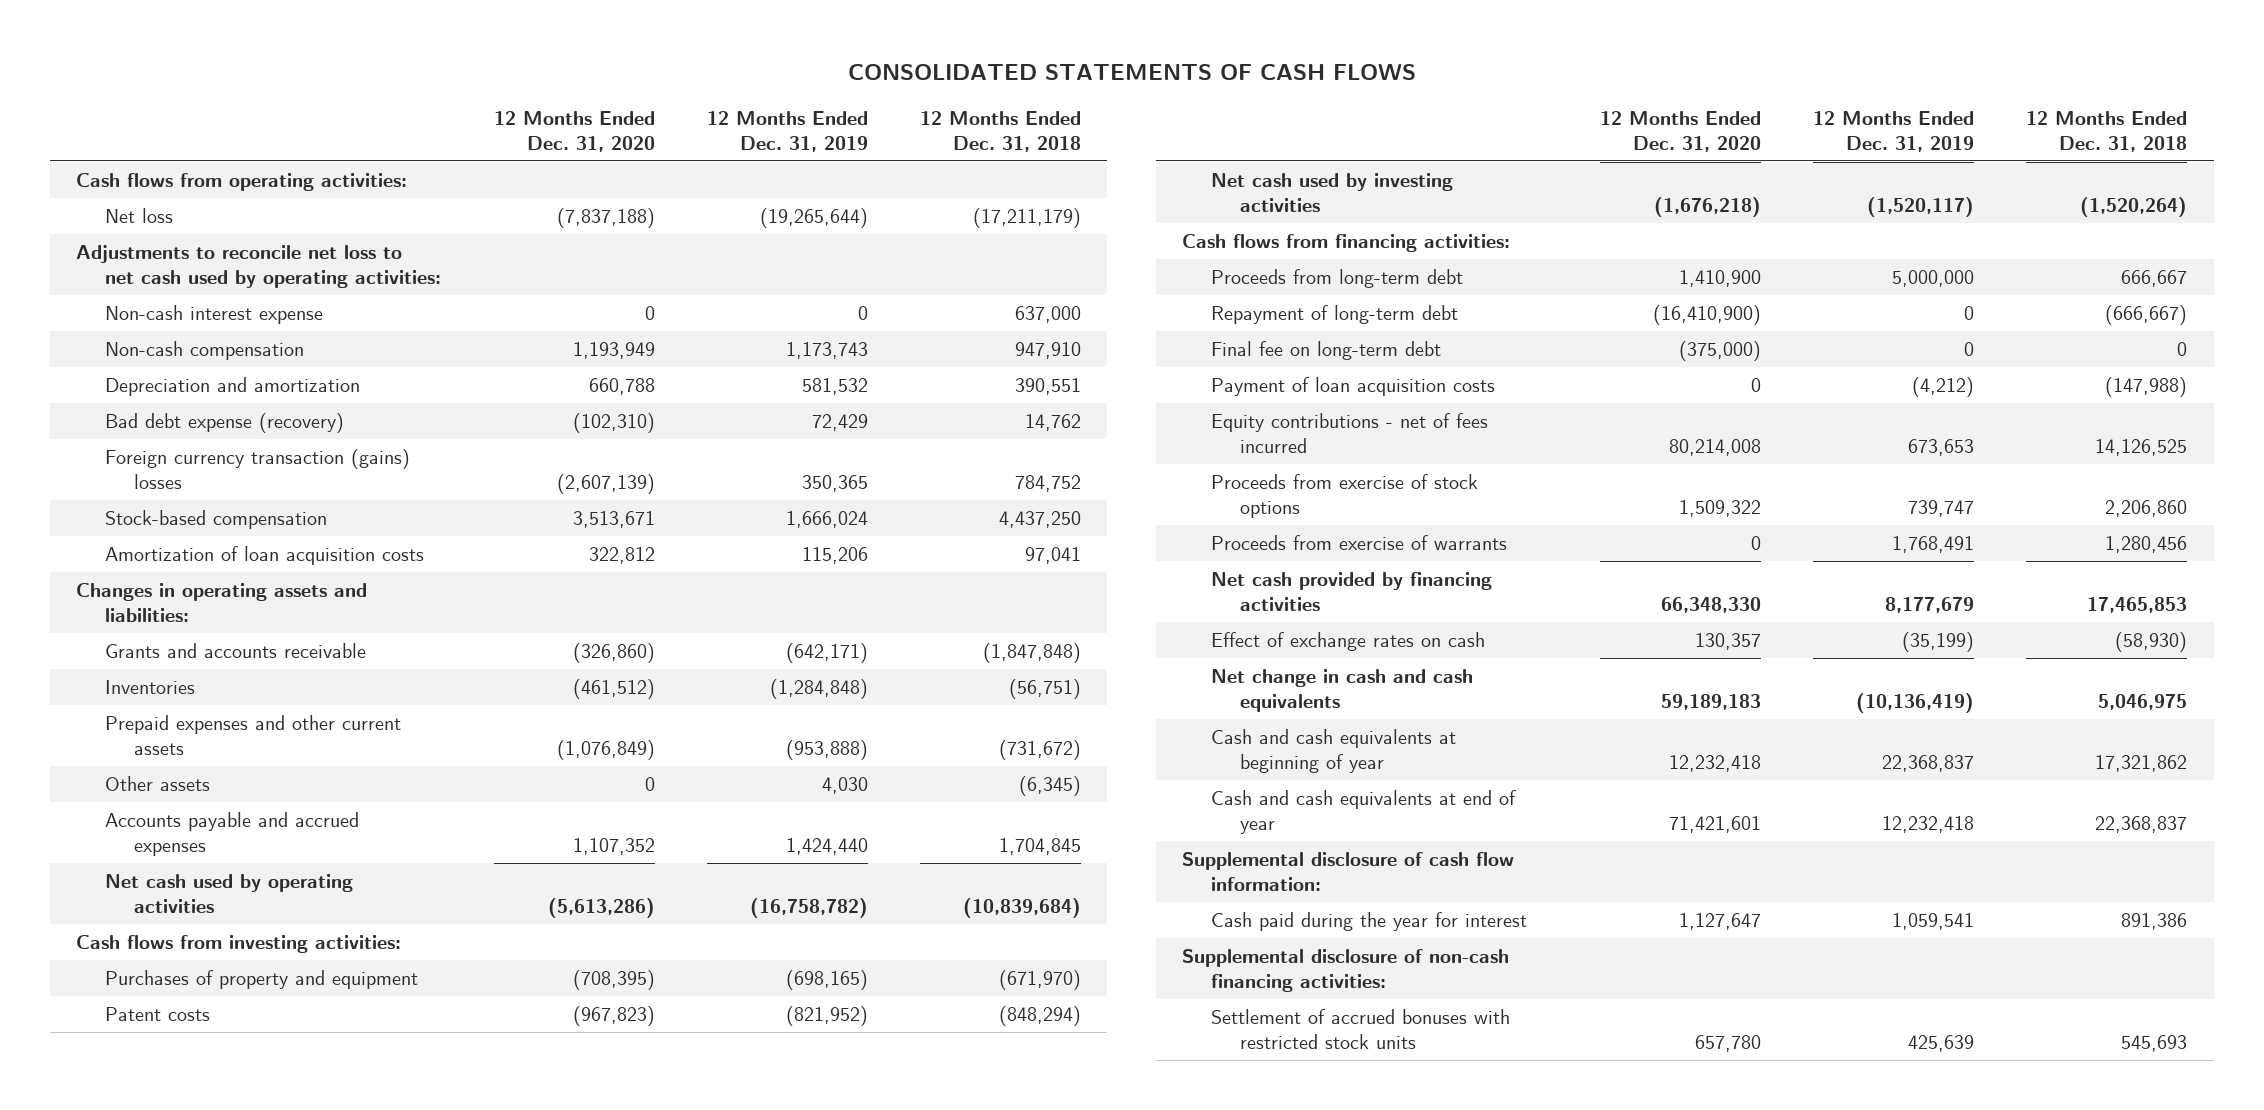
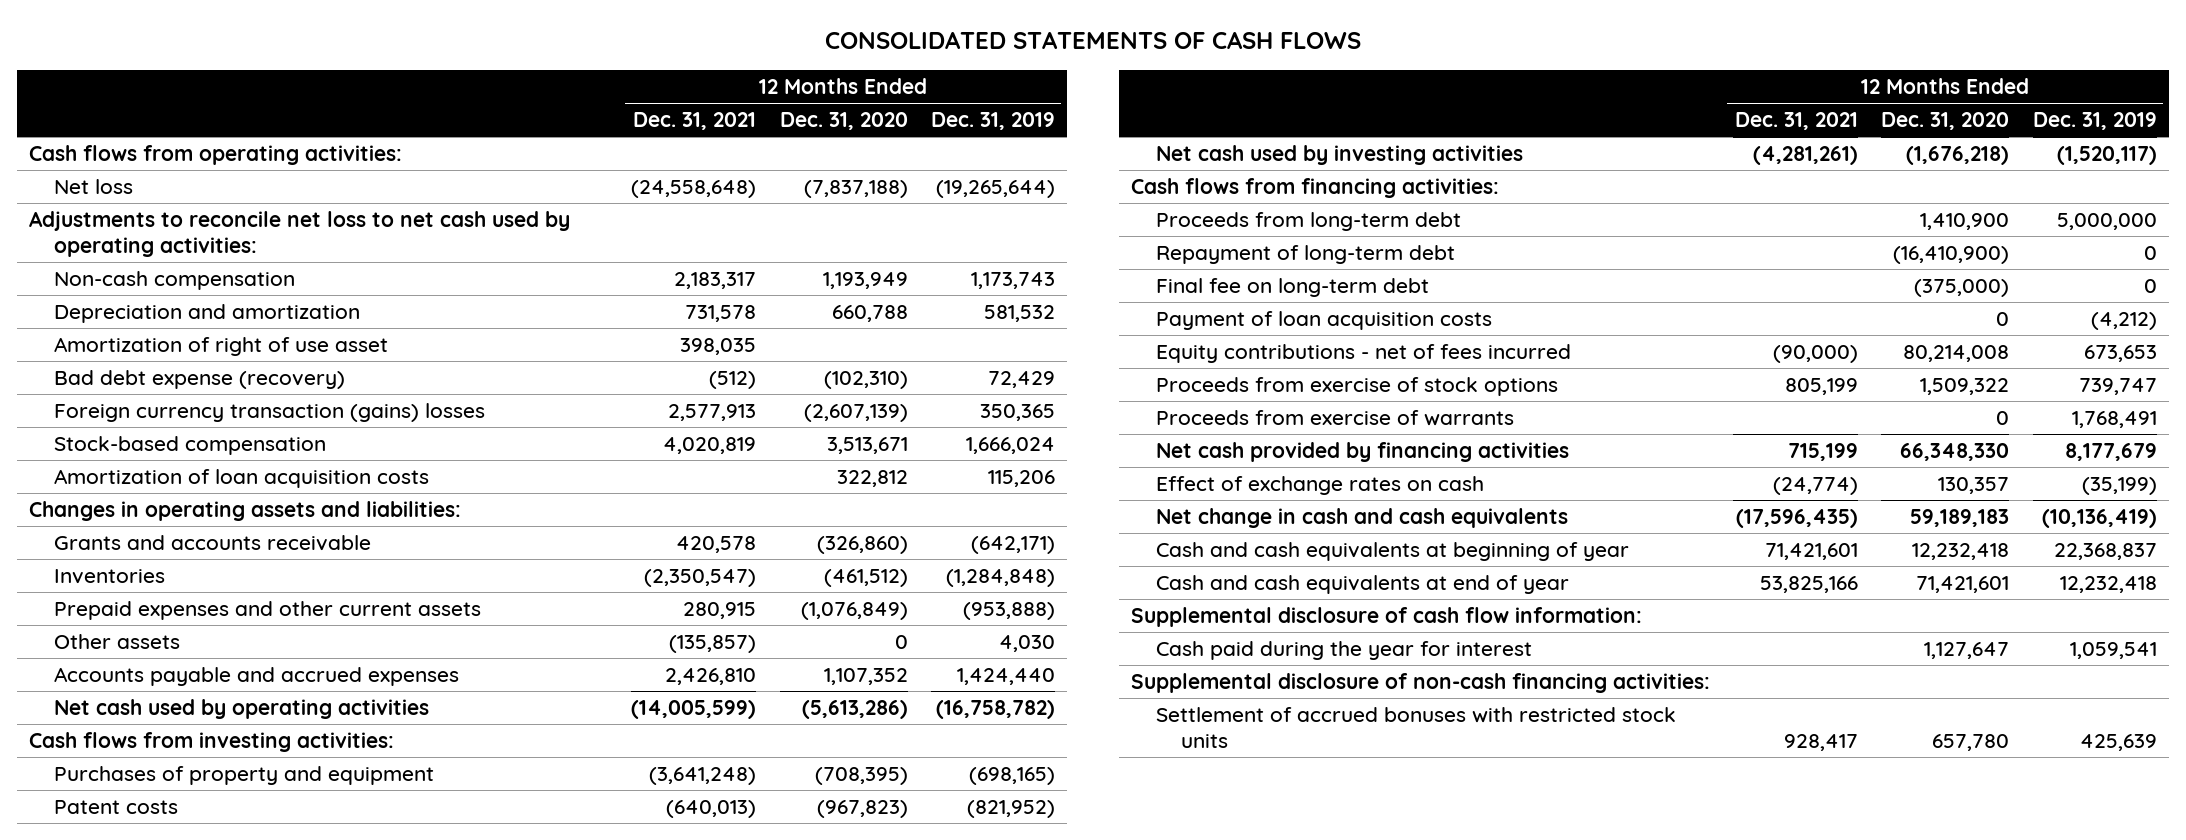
[920,110,1082,152] 12 Months Ended Dec. 31, 2018 -> none
none -> [633,112,757,131] Dec. 31, 2021
[105,304,324,324] Non-cash interest expense -> none
none -> [54,336,389,356] Amortization of right of use asset

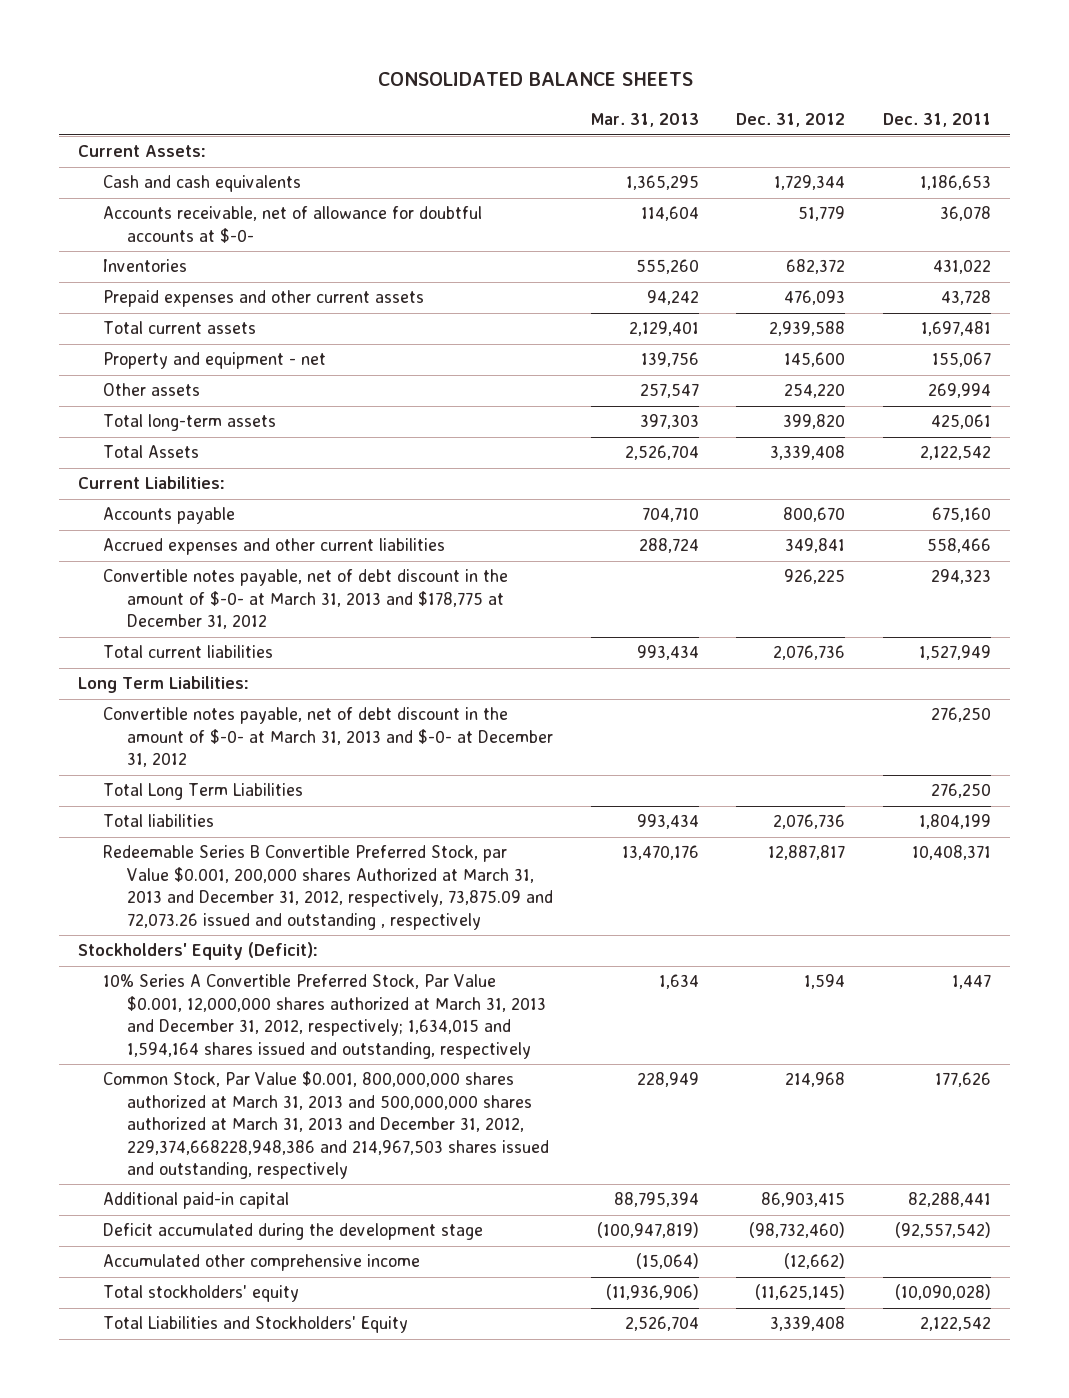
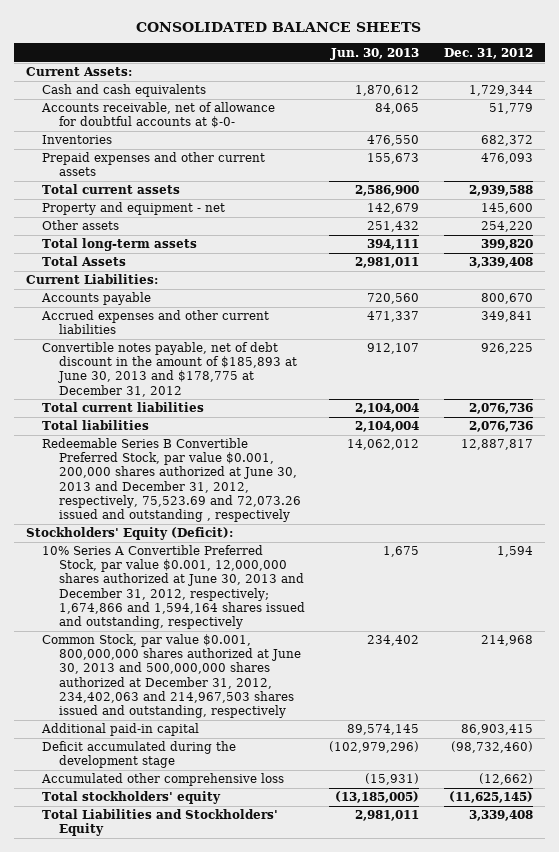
[590,113,699,128] Mar. 31, 2013 -> none
[882,113,991,128] Dec. 31, 2011 -> none
none -> [330,47,420,60] Jun. 30, 2013
[102,569,508,630] Convertible notes payable, net of debt discount in the amount of $-0- at March 31, 2013 and $178,775 at December 31, 2012 -> [42,342,297,397] Convertible notes payable, net of debt discount in the amount of $185,893 at June 30, 2013 and $178,775 at December 31, 2012
[78,676,250,694] Long Term Liabilities: -> none
[102,707,553,768] Convertible notes payable, net of debt discount in the amount of $-0- at March 31, 2013 and $-0- at December 31, 2012 -> none
[102,783,303,801] Total Long Term Liabilities -> none
[102,845,553,930] Redeemable Series B Convertible Preferred Stock, par Value $0.001, 200,000 shares Authorized at March 31, 2013 and December 31, 2012, respectively, 73,875.09 and 72,073.26 issued and outstanding , respectively -> [42,438,301,522] Redeemable Series B Convertible Preferred Stock, par value $0.001, 200,000 shares authorized at June 30, 2013 and December 31, 2012, respectively, 75,523.69 and 72,073.26 issued and outstanding , respectively
[102,974,546,1059] 10% Series A Convertible Preferred Stock, Par Value $0.001, 12,000,000 shares authorized at March 31, 2013 and December 31, 2012, respectively; 1,634,015 and 1,594,164 shares issued and outstanding, respectively -> [42,545,305,629] 10% Series A Convertible Preferred Stock, par value $0.001, 12,000,000 shares authorized at June 30, 2013 and December 31, 2012, respectively; 1,674,866 and 1,594,164 shares issued and outstanding, respectively
[102,1071,549,1179] Common Stock, Par Value $0.001, 800,000,000 shares authorized at March 31, 2013 and 500,000,000 shares authorized at March 31, 2013 and December 31, 2012, 229,374,668228,948,386 and 214,967,503 shares issued and outstanding, respectively -> [42,634,301,718] Common Stock, par value $0.001, 800,000,000 shares authorized at June 30, 2013 and 500,000,000 shares authorized at December 31, 2012, 234,402,063 and 214,967,503 shares issued and outstanding, respectively
[102,1254,420,1272] Accumulated other comprehensive income -> [41,773,285,787] Accumulated other comprehensive loss

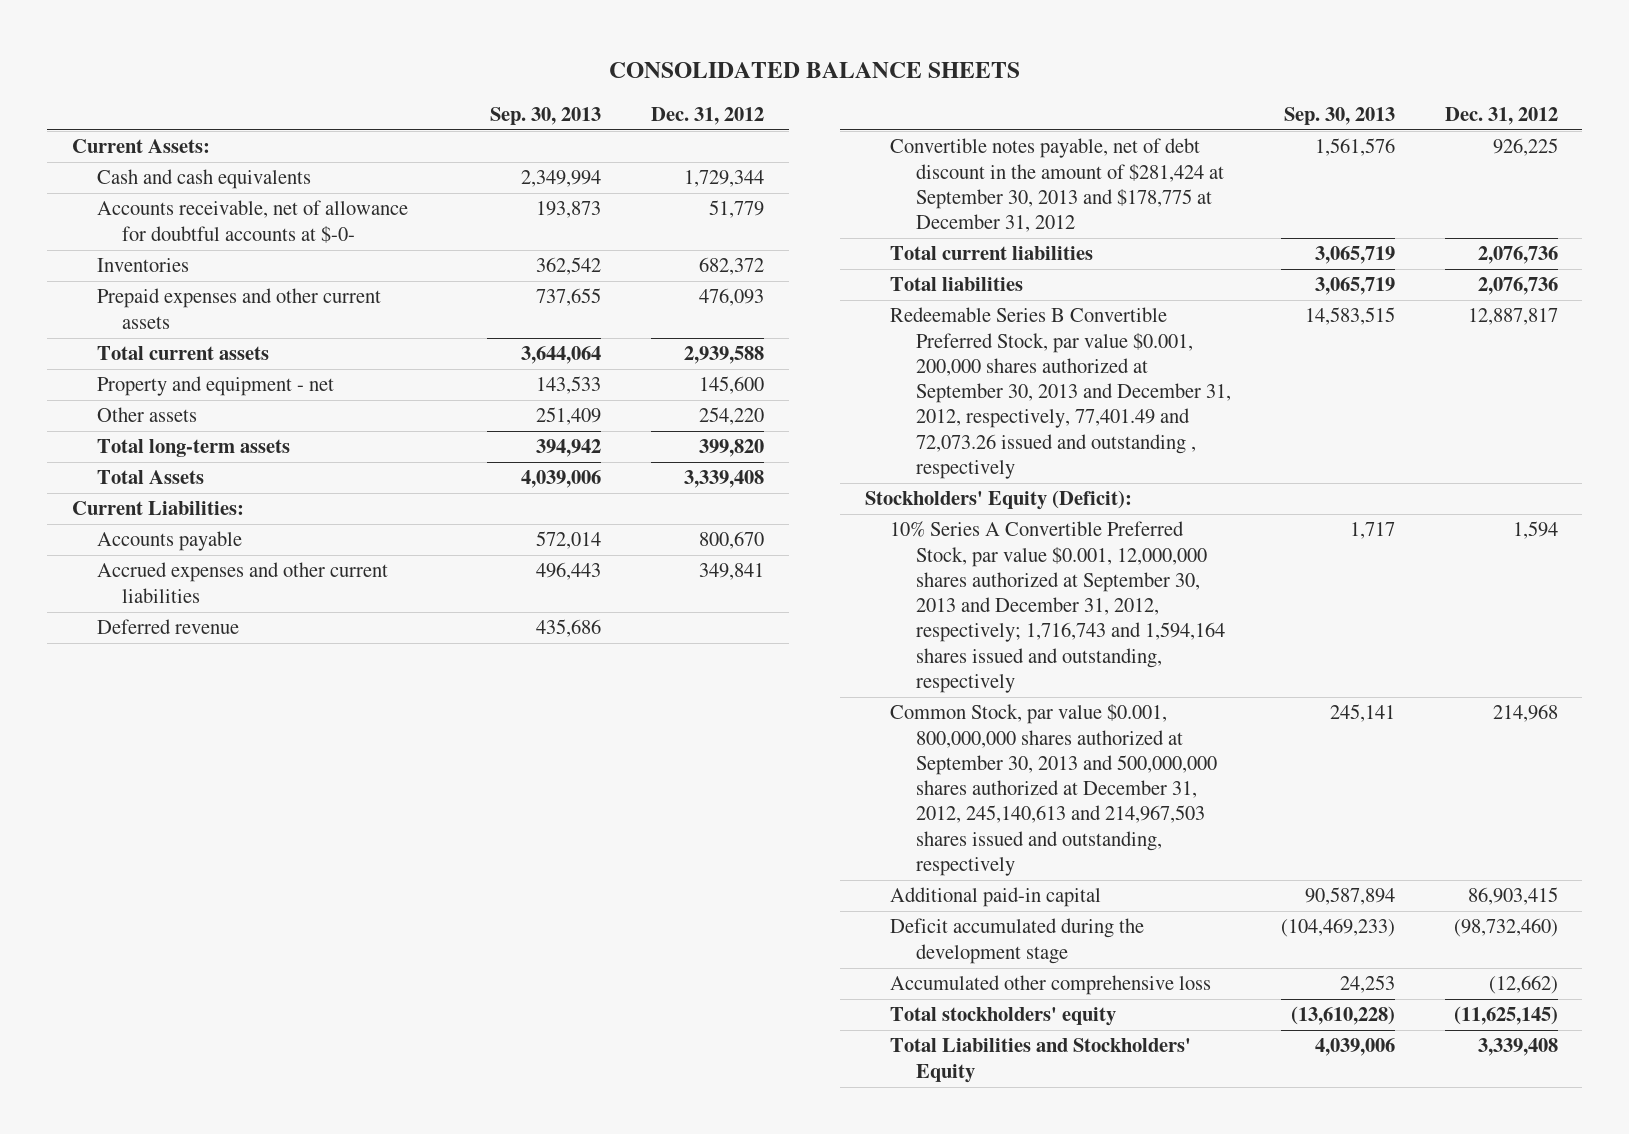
[330,47,420,60] Jun. 30, 2013 -> none
none -> [490,106,602,125] Sep. 30, 2013
none -> [97,619,240,635] Deferred revenue
[42,342,297,397] Convertible notes payable, net of debt discount in the amount of $185,893 at June 30, 2013 and $178,775 at December 31, 2012 -> [890,138,1224,233] Convertible notes payable, net of debt discount in the amount of $281,424 at September 30, 2013 and $178,775 at December 31, 2012
[42,438,301,522] Redeemable Series B Convertible Preferred Stock, par value $0.001, 200,000 shares authorized at June 30, 2013 and December 31, 2012, respectively, 75,523.69 and 72,073.26 issued and outstanding , respectively -> [890,307,1231,479] Redeemable Series B Convertible Preferred Stock, par value $0.001, 200,000 shares authorized at September 30, 2013 and December 31, 2012, respectively, 77,401.49 and 72,073.26 issued and outstanding , respectively
[42,545,305,629] 10% Series A Convertible Preferred Stock, par value $0.001, 12,000,000 shares authorized at June 30, 2013 and December 31, 2012, respectively; 1,674,866 and 1,594,164 shares issued and outstanding, respectively -> [890,521,1225,693] 10% Series A Convertible Preferred Stock, par value $0.001, 12,000,000 shares authorized at September 30, 2013 and December 31, 2012, respectively; 1,716,743 and 1,594,164 shares issued and outstanding, respectively
[42,634,301,718] Common Stock, par value $0.001, 800,000,000 shares authorized at June 30, 2013 and 500,000,000 shares authorized at December 31, 2012, 234,402,063 and 214,967,503 shares issued and outstanding, respectively -> [890,704,1217,876] Common Stock, par value $0.001, 800,000,000 shares authorized at September 30, 2013 and 500,000,000 shares authorized at December 31, 2012, 245,140,613 and 214,967,503 shares issued and outstanding, respectively

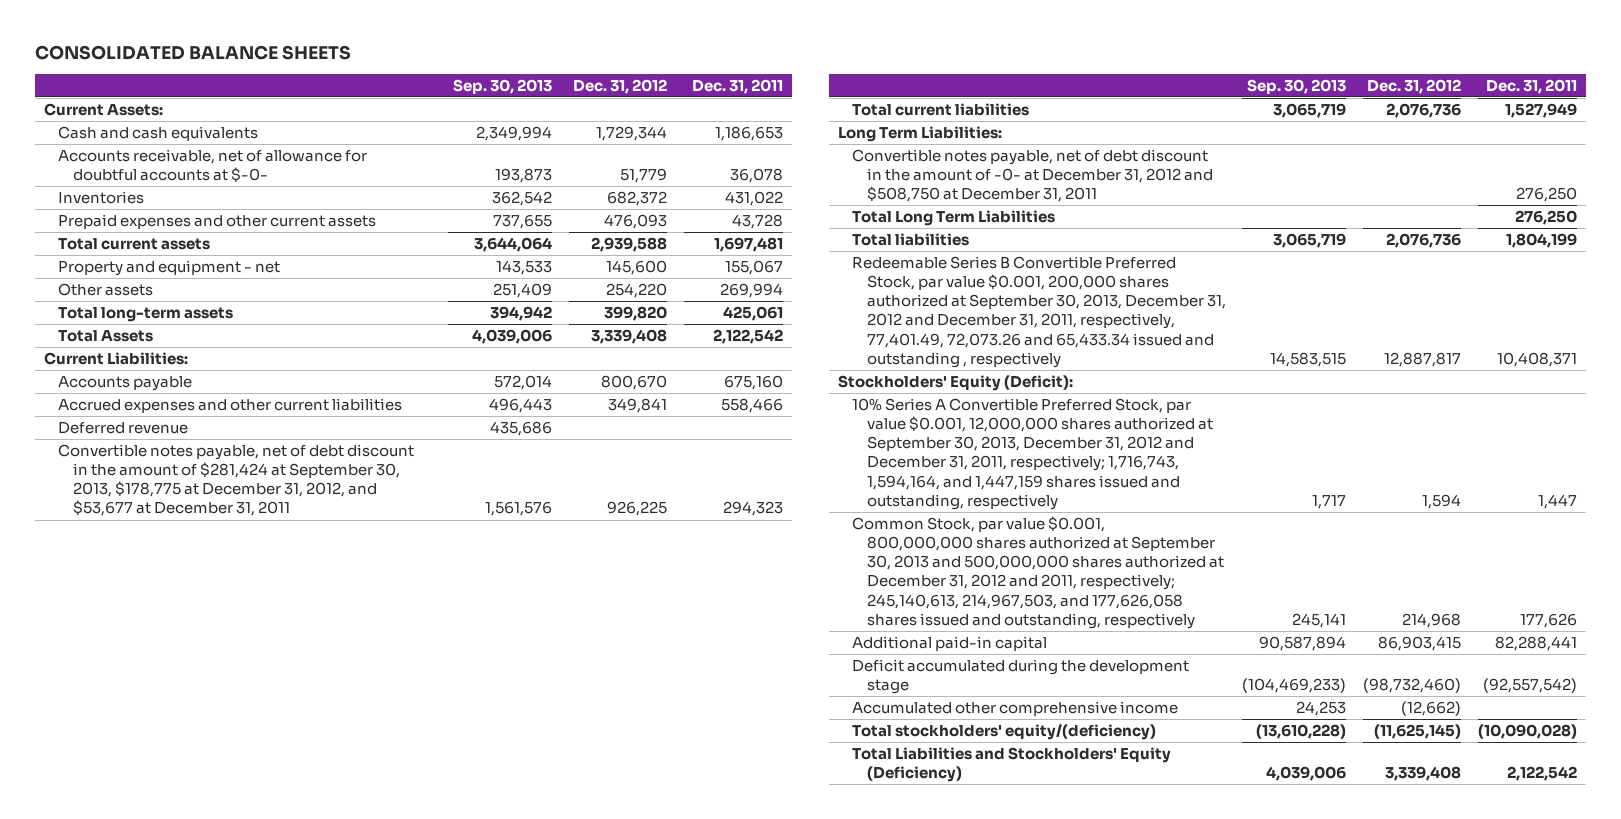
none -> [692,78,784,94] Dec. 31, 2011
[890,138,1224,233] Convertible notes payable, net of debt discount in the amount of $281,424 at September 30, 2013 and $178,775 at December 31, 2012 -> [58,444,415,517] Convertible notes payable, net of debt discount in the amount of $281,424 at September 30, 2013, $178,775 at December 31, 2012, and $53,677 at December 31, 2011
none -> [837,126,1002,143] Long Term Liabilities:
none -> [852,149,1213,203] Convertible notes payable, net of debt discount in the amount of -0- at December 31, 2012 and $508,750 at December 31, 2011
none -> [852,210,1056,227] Total Long Term Liabilities
[890,307,1231,479] Redeemable Series B Convertible Preferred Stock, par value $0.001, 200,000 shares authorized at September 30, 2013 and December 31, 2012, respectively, 77,401.49 and 72,073.26 issued and outstanding , respectively -> [852,256,1226,368] Redeemable Series B Convertible Preferred Stock, par value $0.001, 200,000 shares authorized at September 30, 2013, December 31, 2012 and December 31, 2011, respectively, 77,401.49, 72,073.26 and 65,433.34 issued and outstanding , respectively
[890,521,1225,693] 10% Series A Convertible Preferred Stock, par value $0.001, 12,000,000 shares authorized at September 30, 2013 and December 31, 2012, respectively; 1,716,743 and 1,594,164 shares issued and outstanding, respectively -> [852,398,1213,510] 10% Series A Convertible Preferred Stock, par value $0.001, 12,000,000 shares authorized at September 30, 2013, December 31, 2012 and December 31, 2011, respectively; 1,716,743, 1,594,164, and 1,447,159 shares issued and outstanding, respectively
[890,704,1217,876] Common Stock, par value $0.001, 800,000,000 shares authorized at September 30, 2013 and 500,000,000 shares authorized at December 31, 2012, 245,140,613 and 214,967,503 shares issued and outstanding, respectively -> [852,516,1224,629] Common Stock, par value $0.001, 800,000,000 shares authorized at September 30, 2013 and 500,000,000 shares authorized at December 31, 2012 and 2011, respectively; 245,140,613, 214,967,503, and 177,626,058 shares issued and outstanding, respectively
[890,975,1212,996] Accumulated other comprehensive loss -> [852,701,1179,717] Accumulated other comprehensive income
[890,1007,1117,1027] Total stockholders' equity -> [852,724,1157,741] Total stockholders' equity/(deficiency)
[890,1038,1192,1083] Total Liabilities and Stockholders' Equity -> [852,747,1172,783] Total Liabilities and Stockholders' Equity (Deficiency)

